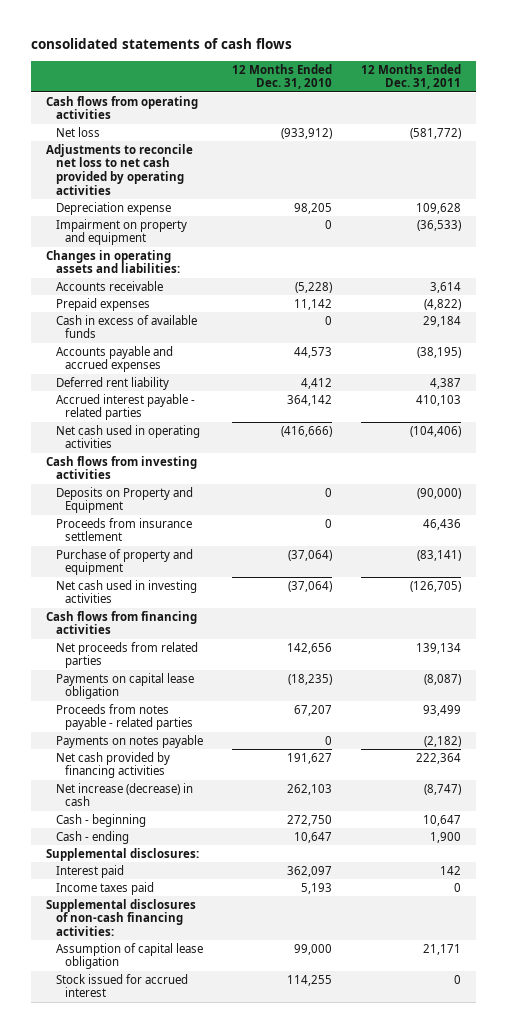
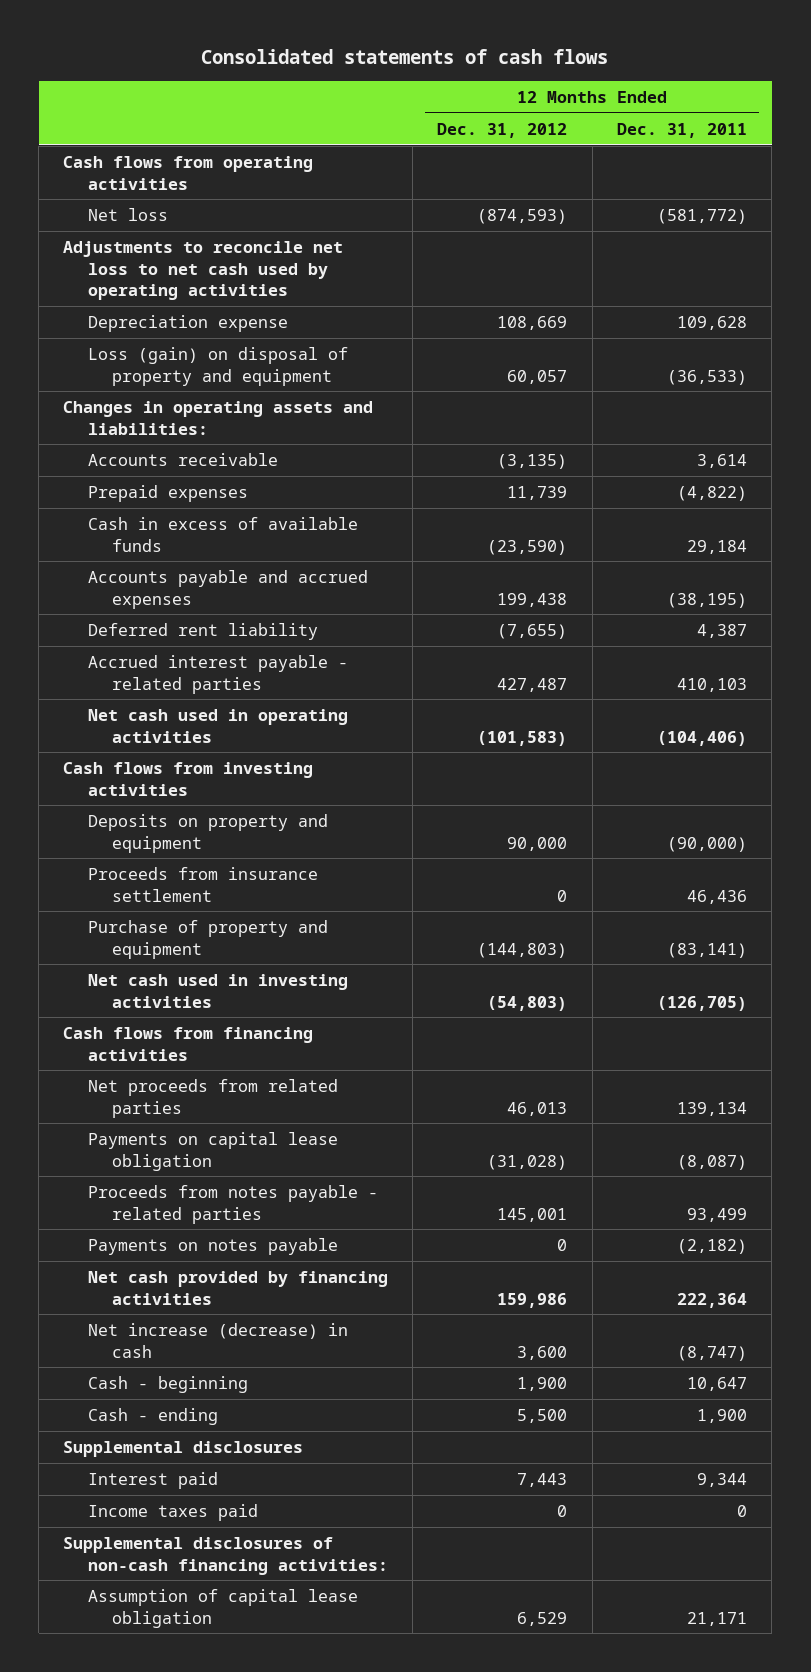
[31,38,293,50] consolidated statements of cash flows -> [201,49,609,65] Consolidated statements of cash flows
[231,63,332,90] 12 Months Ended Dec. 31, 2010 -> none
none -> [437,122,568,138] Dec. 31, 2012
[45,143,193,195] Adjustments to reconcile net loss to net cash provided by operating activities -> [63,240,344,301] Adjustments to reconcile net loss to net cash used by operating activities
[55,218,187,246] Impairment on property and equipment -> [87,346,348,386] Loss (gain) on disposal of property and equipment
[55,486,193,514] Deposits on Property and Equipment -> [87,813,328,853] Deposits on property and equipment
[45,847,199,861] Supplemental disclosures: -> [63,1440,304,1457] Supplemental disclosures
[440,865,462,875] 142 -> [697,1472,748,1487] 9,344
[55,973,188,998] Stock issued for accrued interest -> none

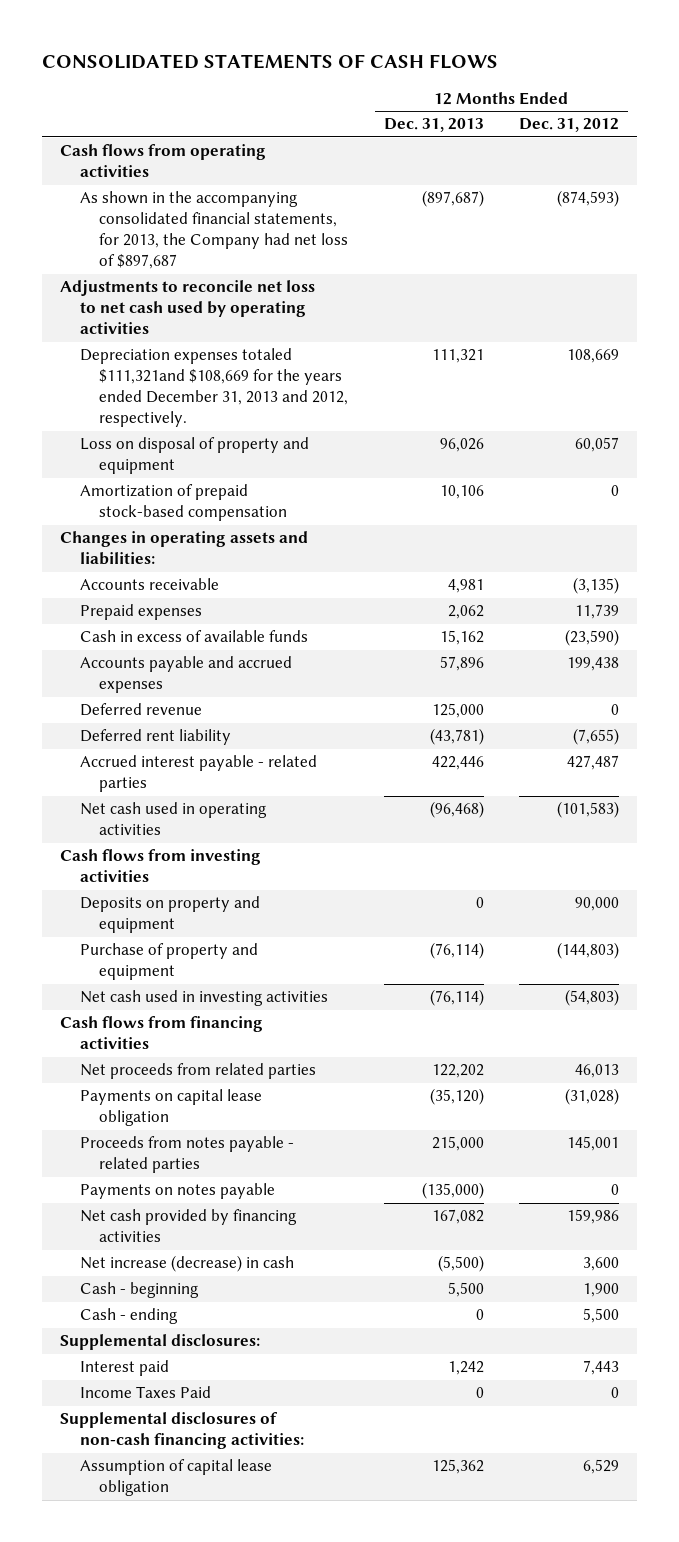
[201,49,609,65] Consolidated statements of cash flows -> [42,54,499,70] CONSOLIDATED STATEMENTS OF CASH FLOWS
[617,122,748,138] Dec. 31, 2011 -> none
none -> [383,118,484,133] Dec. 31, 2013
[87,207,168,221] Net loss -> [79,191,349,270] As shown in the accompanying consolidated financial statements, for 2013, the Company had net loss of $897,687
[87,314,288,332] Depreciation expense -> [79,348,349,428] Depreciation expenses totaled $111,321and $108,669 for the years ended December 31, 2013 and 2012, respectively.
[87,346,348,386] Loss (gain) on disposal of property and equipment -> [79,437,309,475] Loss on disposal of property and equipment
none -> [79,484,288,522] Amortization of prepaid stock-based compensation
none -> [79,703,202,717] Deferred revenue
[87,866,318,902] Proceeds from insurance settlement -> none
[63,1440,304,1457] Supplemental disclosures -> [60,1334,261,1351] Supplemental disclosures:
[87,1503,258,1521] Income taxes paid -> [79,1386,211,1399] Income Taxes Paid

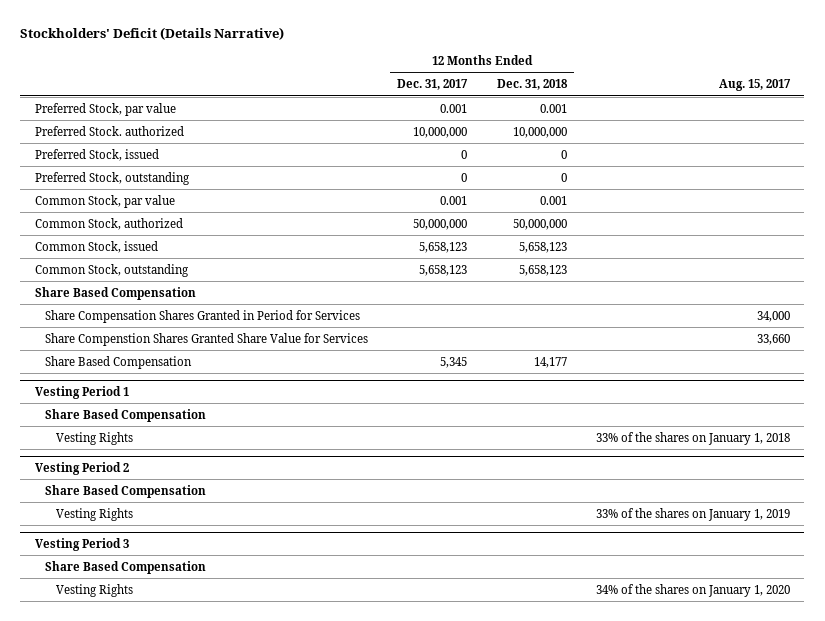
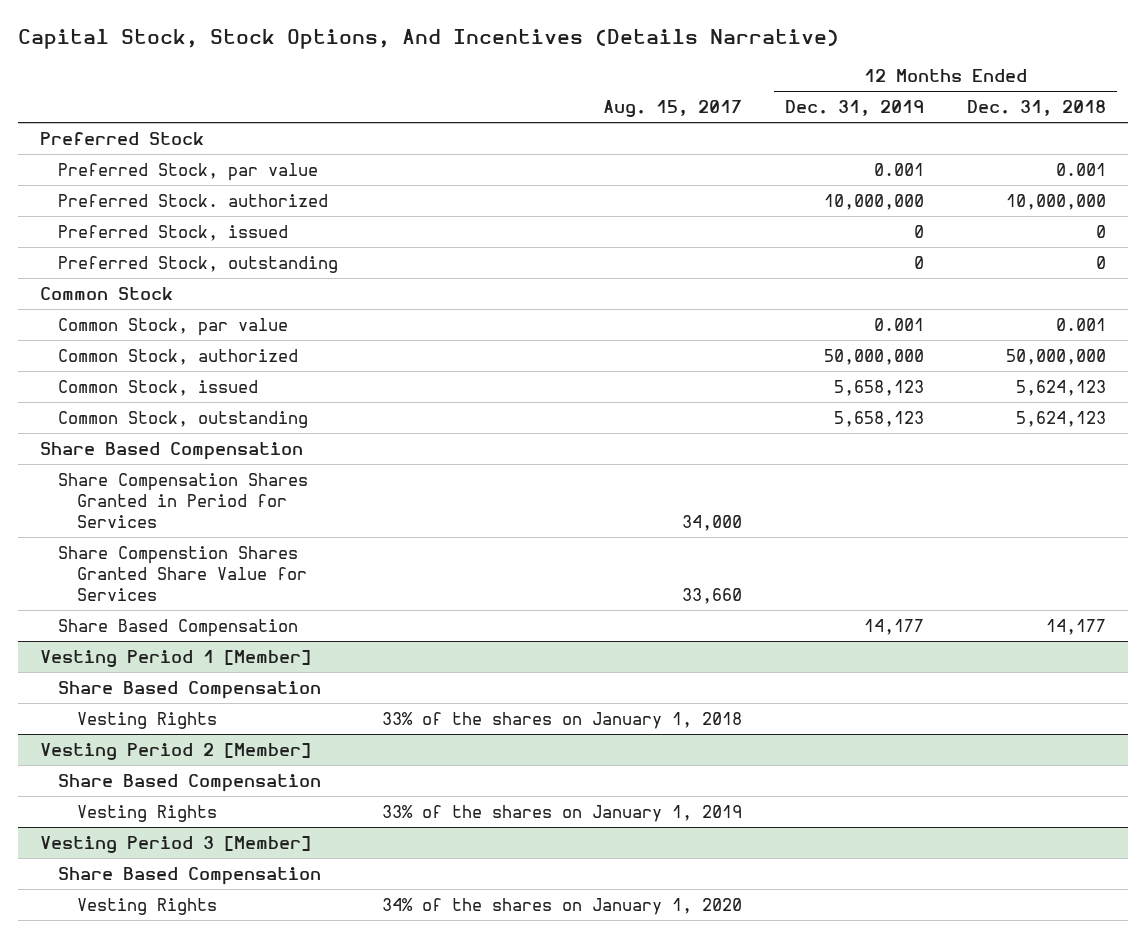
[20,27,285,41] Stockholders' Deficit (Details Narrative) -> [18,28,840,49] Capital Stock, Stock Options, And Incentives (Details Narrative)
[397,79,469,91] Dec. 31, 2017 -> none
none -> [784,100,924,117] Dec. 31, 2019
none -> [39,131,204,145] Preferred Stock
none -> [39,286,173,300] Common Stock
[518,241,567,253] 5,658,123 -> [1016,379,1107,396] 5,624,123
[518,264,567,276] 5,658,123 -> [1016,410,1107,427] 5,624,123
[34,385,129,399] Vesting Period 1 -> [39,649,311,667] Vesting Period 1 [Member]
[34,461,129,475] Vesting Period 2 -> [39,742,311,760] Vesting Period 2 [Member]
[34,537,129,551] Vesting Period 3 -> [39,835,311,853] Vesting Period 3 [Member]

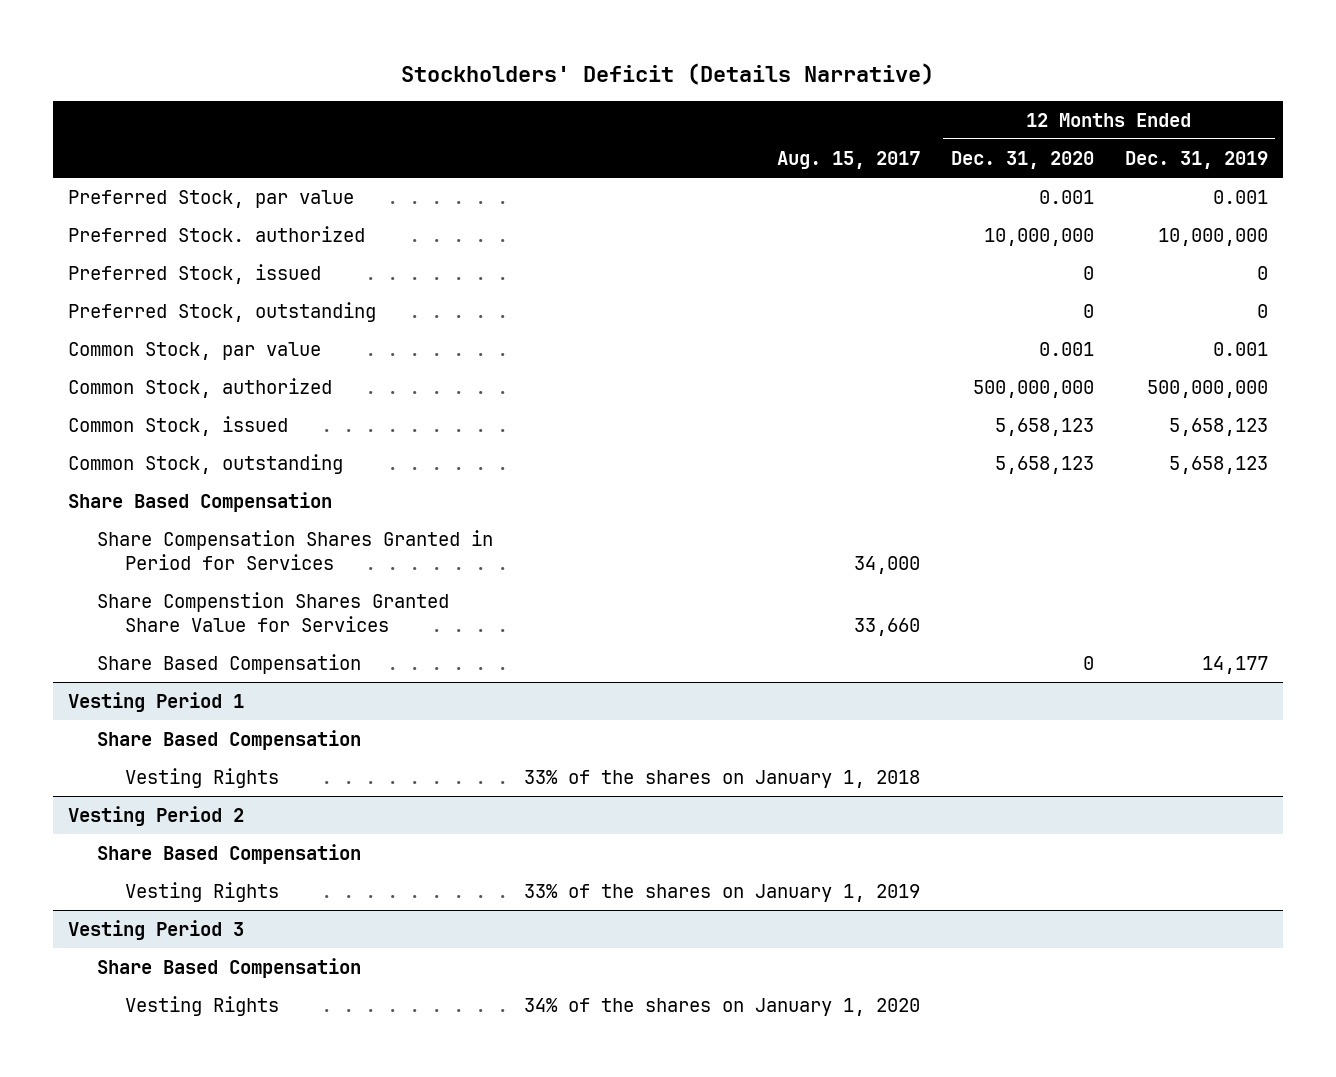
[18,28,840,49] Capital Stock, Stock Options, And Incentives (Details Narrative) -> [400,62,934,85] Stockholders' Deficit (Details Narrative)
[967,100,1107,117] Dec. 31, 2018 -> none
none -> [950,150,1094,169] Dec. 31, 2020
[39,131,204,145] Preferred Stock -> none
[39,286,173,300] Common Stock -> none
[823,348,924,365] 50,000,000 -> [1146,379,1268,398] 500,000,000
[39,649,311,667] Vesting Period 1 [Member] -> [68,691,245,712] Vesting Period 1
[39,742,311,760] Vesting Period 2 [Member] -> [68,805,245,826] Vesting Period 2
[39,835,311,853] Vesting Period 3 [Member] -> [68,919,245,940] Vesting Period 3

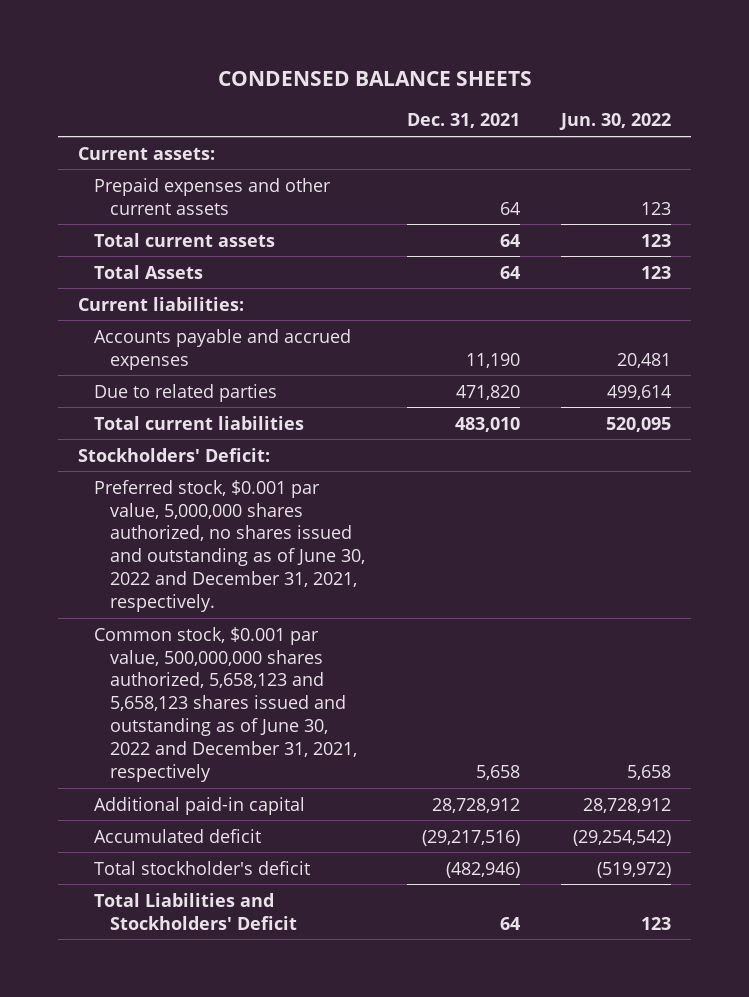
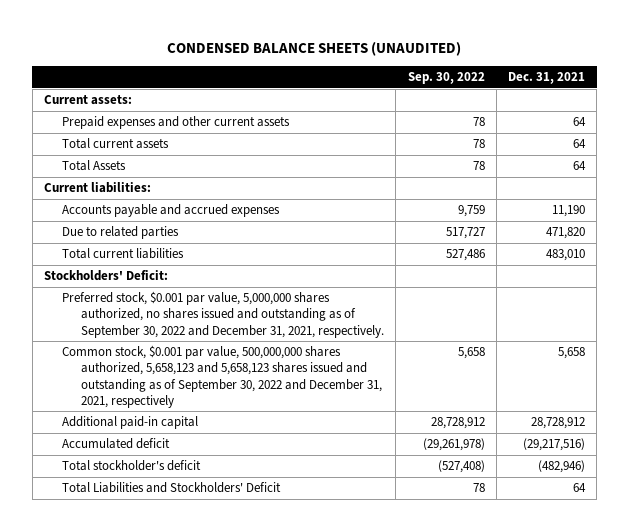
[217,70,532,86] CONDENSED BALANCE SHEETS -> [167,41,462,56] CONDENSED BALANCE SHEETS (UNAUDITED)
[558,113,671,131] Jun. 30, 2022 -> none
none -> [407,72,485,85] Sep. 30, 2022
[94,479,366,613] Preferred stock, $0.001 par value, 5,000,000 shares authorized, no shares issued and outstanding as of June 30, 2022 and December 31, 2021, respectively. -> [62,291,384,338] Preferred stock, $0.001 par value, 5,000,000 shares authorized, no shares issued and outstanding as of September 30, 2022 and December 31, 2021, respectively.
[94,626,358,783] Common stock, $0.001 par value, 500,000,000 shares authorized, 5,658,123 and 5,658,123 shares issued and outstanding as of June 30, 2022 and December 31, 2021, respectively -> [62,345,382,408] Common stock, $0.001 par value, 500,000,000 shares authorized, 5,658,123 and 5,658,123 shares issued and outstanding as of September 30, 2022 and December 31, 2021, respectively

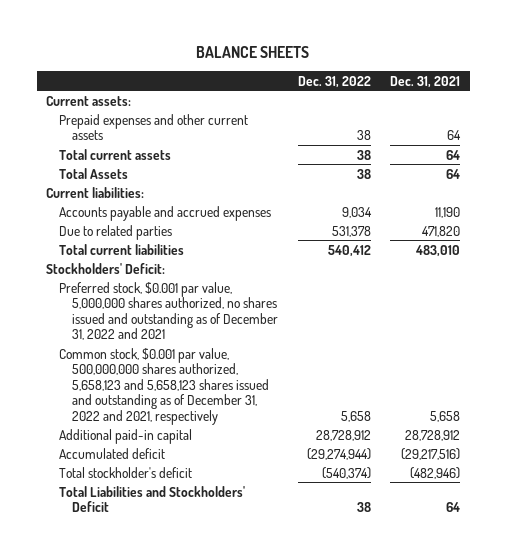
[167,41,462,56] CONDENSED BALANCE SHEETS (UNAUDITED) -> [196,45,310,58] BALANCE SHEETS
[407,72,485,85] Sep. 30, 2022 -> none
none -> [297,75,371,88] Dec. 31, 2022
[62,291,384,338] Preferred stock, $0.001 par value, 5,000,000 shares authorized, no shares issued and outstanding as of September 30, 2022 and December 31, 2021, respectively. -> [59,281,279,341] Preferred stock, $0.001 par value, 5,000,000 shares authorized, no shares issued and outstanding as of December 31, 2022 and 2021
[62,345,382,408] Common stock, $0.001 par value, 500,000,000 shares authorized, 5,658,123 and 5,658,123 shares issued and outstanding as of September 30, 2022 and December 31, 2021, respectively -> [59,347,270,425] Common stock, $0.001 par value, 500,000,000 shares authorized, 5,658,123 and 5,658,123 shares issued and outstanding as of December 31, 2022 and 2021, respectively

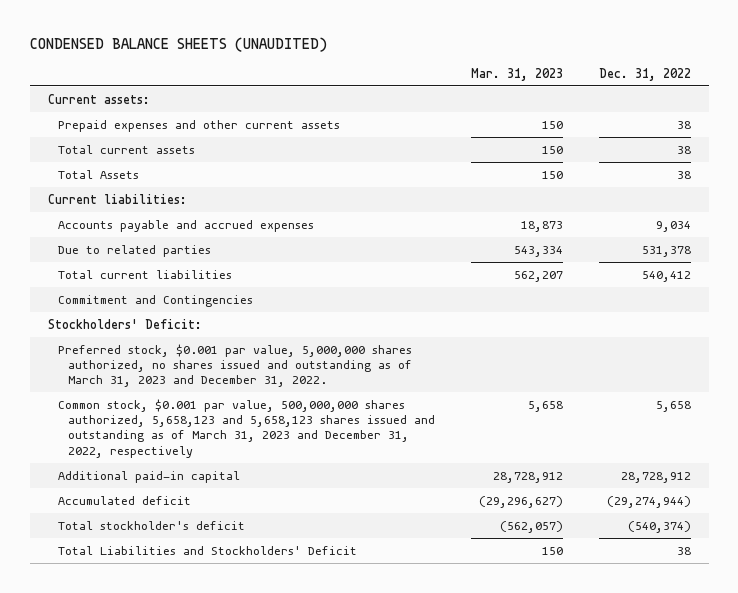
[196,45,310,58] BALANCE SHEETS -> [29,36,327,52] CONDENSED BALANCE SHEETS (UNAUDITED)
[390,75,461,88] Dec. 31, 2021 -> none
none -> [470,67,563,81] Mar. 31, 2023
none -> [57,294,253,307] Commitment and Contingencies
[59,281,279,341] Preferred stock, $0.001 par value, 5,000,000 shares authorized, no shares issued and outstanding as of December 31, 2022 and 2021 -> [57,343,412,388] Preferred stock, $0.001 par value, 5,000,000 shares authorized, no shares issued and outstanding as of March 31, 2023 and December 31, 2022.
[59,347,270,425] Common stock, $0.001 par value, 500,000,000 shares authorized, 5,658,123 and 5,658,123 shares issued and outstanding as of December 31, 2022 and 2021, respectively -> [57,398,435,458] Common stock, $0.001 par value, 500,000,000 shares authorized, 5,658,123 and 5,658,123 shares issued and outstanding as of March 31, 2023 and December 31, 2022, respectively

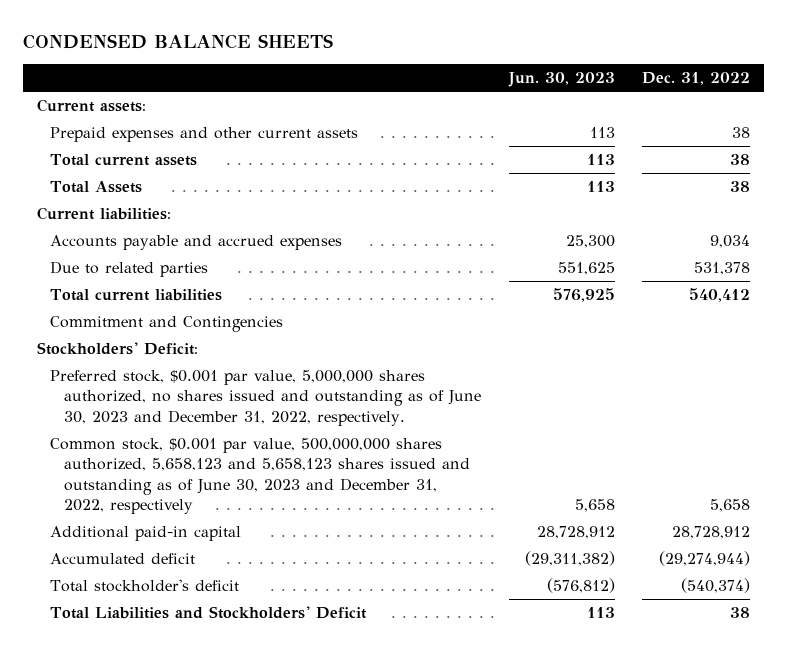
[29,36,327,52] CONDENSED BALANCE SHEETS (UNAUDITED) -> [23,34,334,50] CONDENSED BALANCE SHEETS
[470,67,563,81] Mar. 31, 2023 -> none
none -> [507,72,615,88] Jun. 30, 2023
[57,343,412,388] Preferred stock, $0.001 par value, 5,000,000 shares authorized, no shares issued and outstanding as of March 31, 2023 and December 31, 2022. -> [50,370,481,426] Preferred stock, $0.001 par value, 5,000,000 shares authorized, no shares issued and outstanding as of June 30, 2023 and December 31, 2022, respectively.
[57,398,435,458] Common stock, $0.001 par value, 500,000,000 shares authorized, 5,658,123 and 5,658,123 shares issued and outstanding as of March 31, 2023 and December 31, 2022, respectively -> [50,438,470,514] Common stock, $0.001 par value, 500,000,000 shares authorized, 5,658,123 and 5,658,123 shares issued and outstanding as of June 30, 2023 and December 31, 2022, respectively

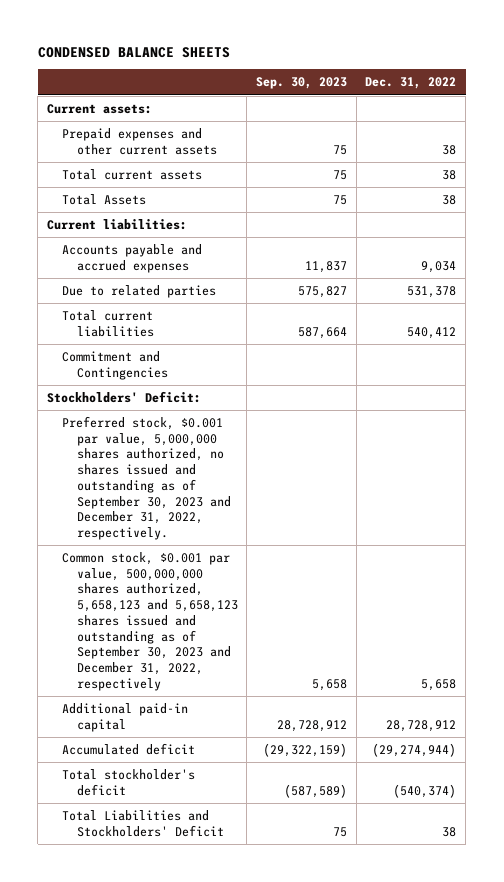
[507,72,615,88] Jun. 30, 2023 -> none
none -> [256,77,348,90] Sep. 30, 2023
[50,370,481,426] Preferred stock, $0.001 par value, 5,000,000 shares authorized, no shares issued and outstanding as of June 30, 2023 and December 31, 2022, respectively. -> [61,415,231,541] Preferred stock, $0.001 par value, 5,000,000 shares authorized, no shares issued and outstanding as of September 30, 2023 and December 31, 2022, respectively.
[50,438,470,514] Common stock, $0.001 par value, 500,000,000 shares authorized, 5,658,123 and 5,658,123 shares issued and outstanding as of June 30, 2023 and December 31, 2022, respectively -> [61,551,238,691] Common stock, $0.001 par value, 500,000,000 shares authorized, 5,658,123 and 5,658,123 shares issued and outstanding as of September 30, 2023 and December 31, 2022, respectively

